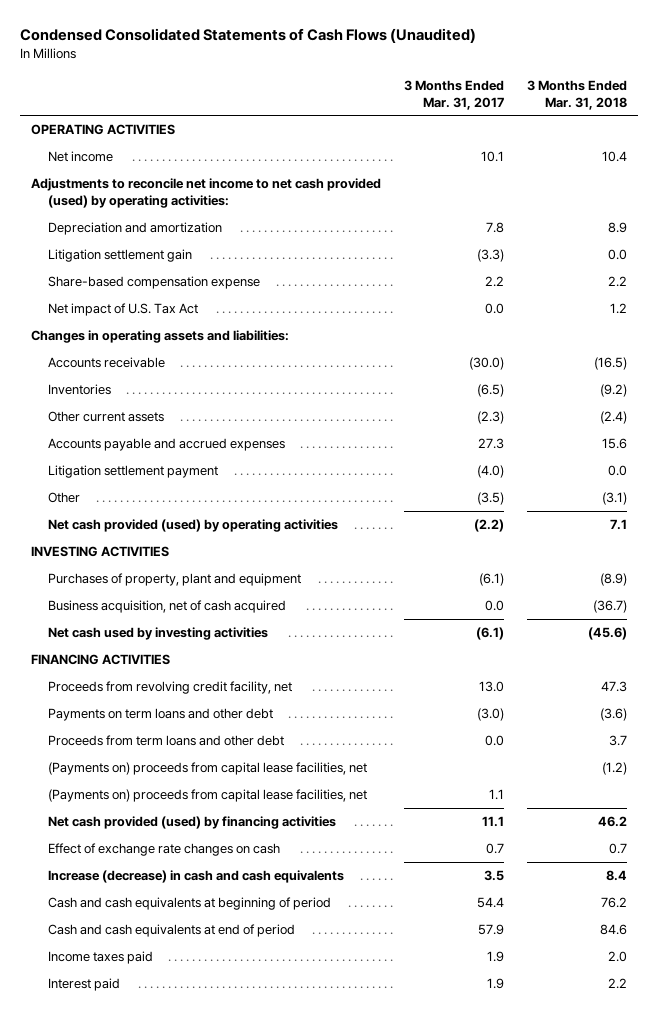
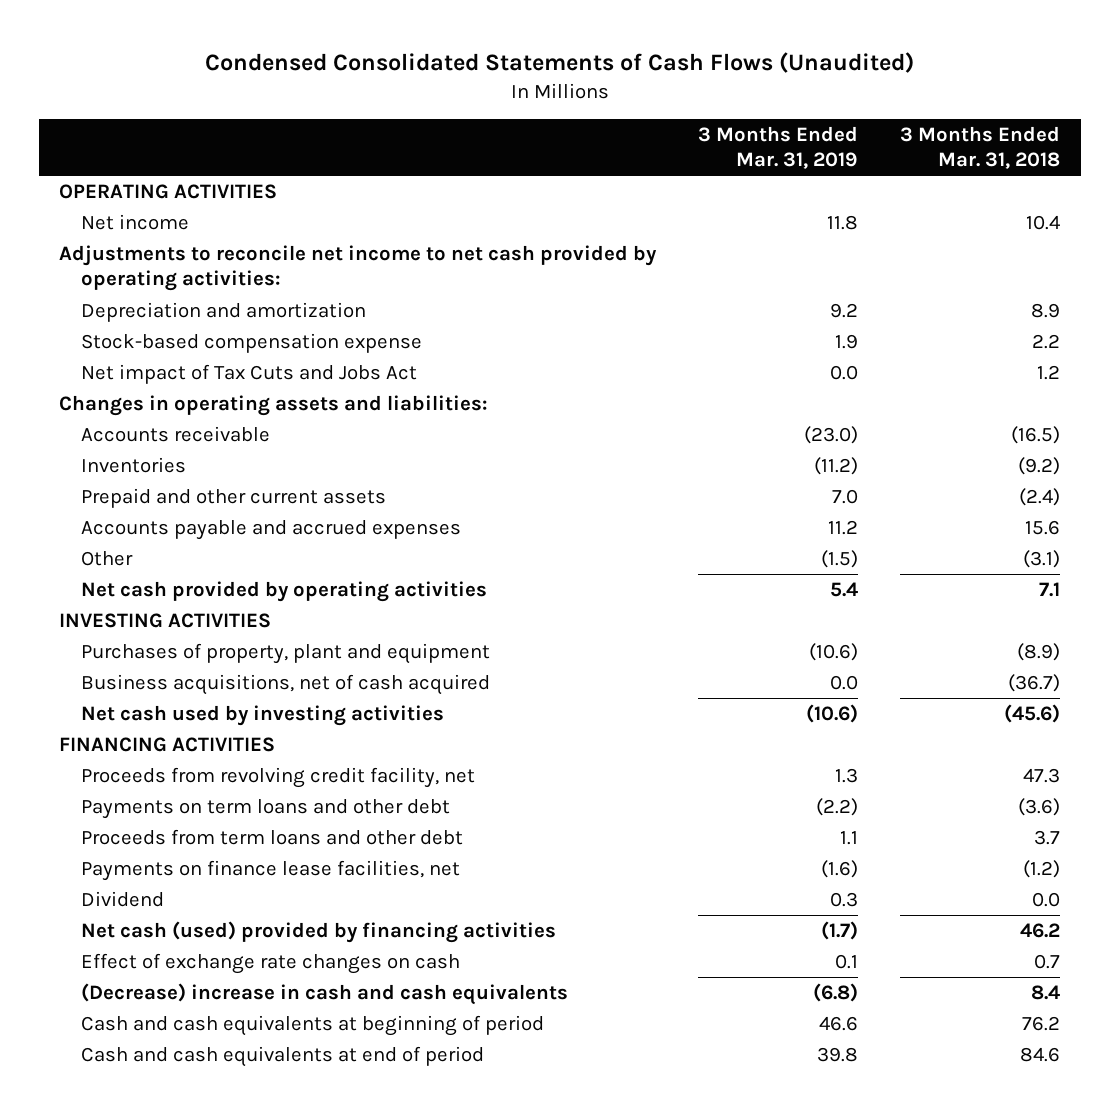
[404,79,505,110] 3 Months Ended Mar. 31, 2017 -> none
none -> [698,125,859,170] 3 Months Ended Mar. 31, 2019
[31,178,382,209] Adjustments to reconcile net income to net cash provided (used) by operating activities: -> [59,245,658,292] Adjustments to reconcile net income to net cash provided by operating activities:
[47,249,192,263] Litigation settlement gain -> none
[47,276,260,290] Share-based compensation expense -> [80,333,422,354] Stock-based compensation expense
[47,303,198,317] Net impact of U.S. Tax Act -> [80,364,417,385] Net impact of Tax Cuts and Jobs Act
[47,411,164,423] Other current assets -> [80,488,386,509] Prepaid and other current assets
[47,465,218,479] Litigation settlement payment -> none
[47,519,338,533] Net cash provided (used) by operating activities -> [80,581,487,603] Net cash provided by operating activities
[47,600,286,614] Business acquisition, net of cash acquired -> [80,674,490,696] Business acquisitions, net of cash acquired
[47,789,367,803] (Payments on) proceeds from capital lease facilities, net -> none
[47,762,367,776] (Payments on) proceeds from capital lease facilities, net -> [80,860,460,882] Payments on finance lease facilities, net
none -> [80,891,164,908] Dividend
[47,816,336,830] Net cash provided (used) by financing activities -> [80,921,556,944] Net cash (used) provided by financing activities
[47,870,344,884] Increase (decrease) in cash and cash equivalents -> [80,983,568,1006] (Decrease) increase in cash and cash equivalents
[47,951,153,965] Income taxes paid -> none
[47,978,120,992] Interest paid -> none

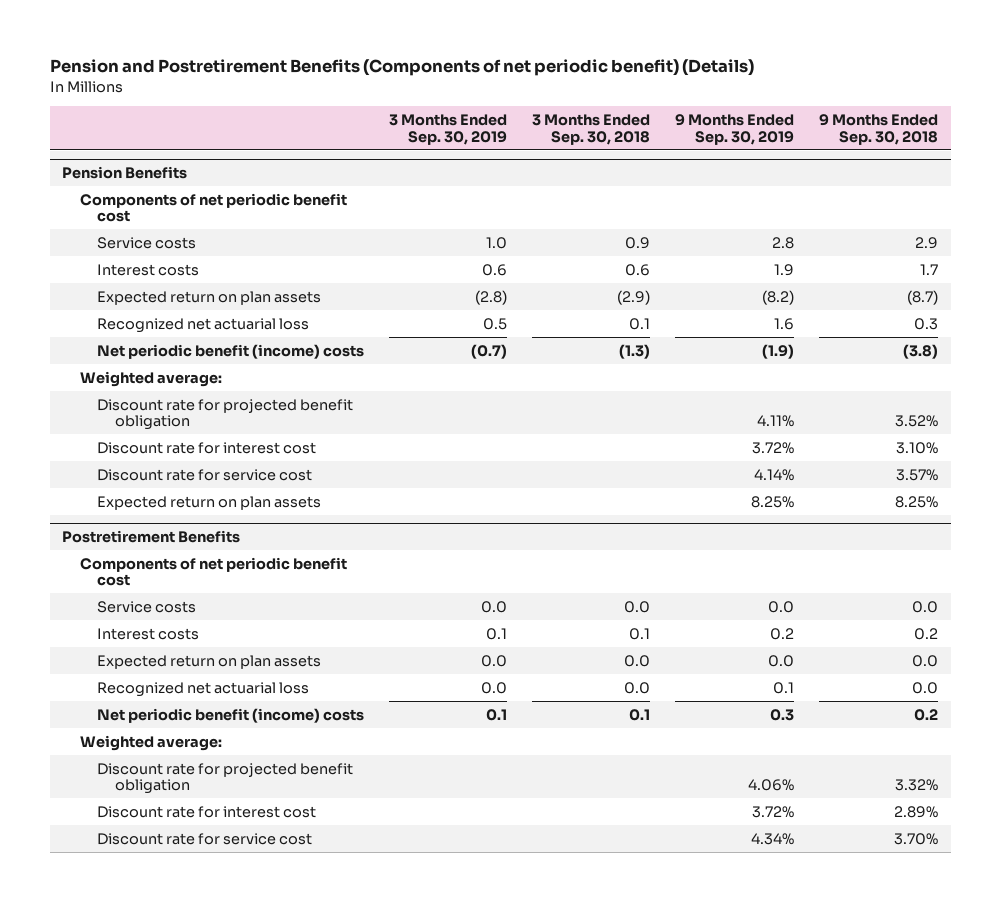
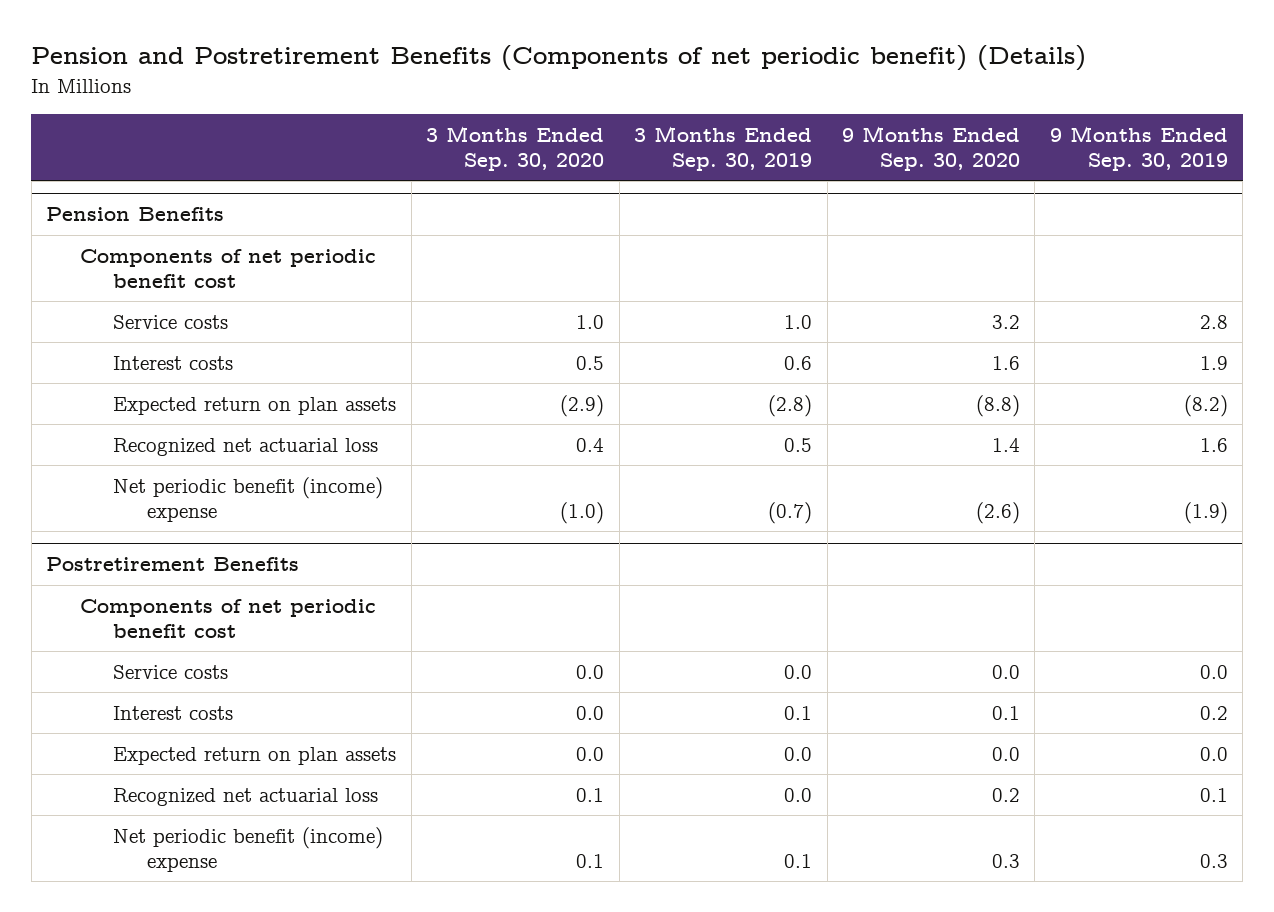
[532,113,651,145] 3 Months Ended Sep. 30, 2018 -> none
[819,113,939,145] 9 Months Ended Sep. 30, 2018 -> none
none -> [426,125,605,172] 3 Months Ended Sep. 30, 2020
none -> [841,125,1020,172] 9 Months Ended Sep. 30, 2020
[79,370,222,387] Weighted average: -> none
[97,398,354,431] Discount rate for projected benefit obligation -> none
[97,441,317,454] Discount rate for interest cost -> none
[97,468,313,481] Discount rate for service cost -> none
[97,495,322,510] Expected return on plan assets -> none
[97,343,365,359] Net periodic benefit (income) costs -> [113,476,384,523] Net periodic benefit (income) expense
[79,734,222,751] Weighted average: -> none
[97,762,354,795] Discount rate for projected benefit obligation -> none
[97,805,317,818] Discount rate for interest cost -> none
[97,832,313,845] Discount rate for service cost -> none
[97,707,365,723] Net periodic benefit (income) costs -> [113,826,384,873] Net periodic benefit (income) expense

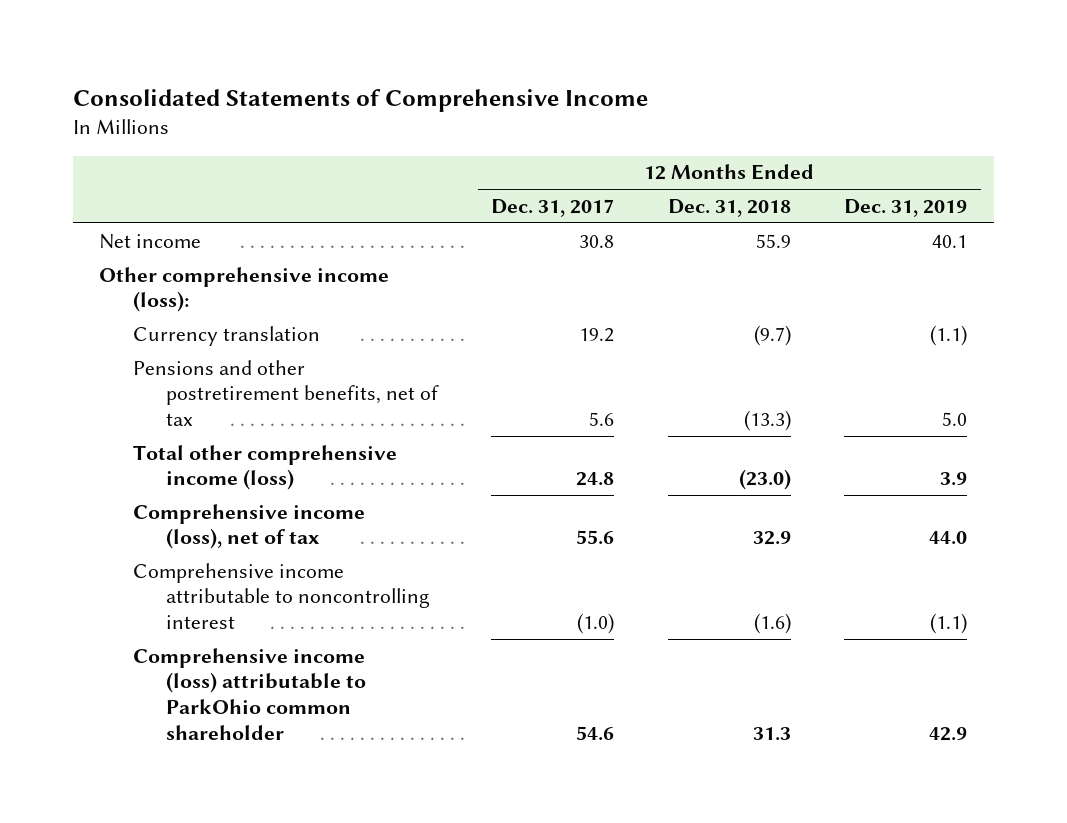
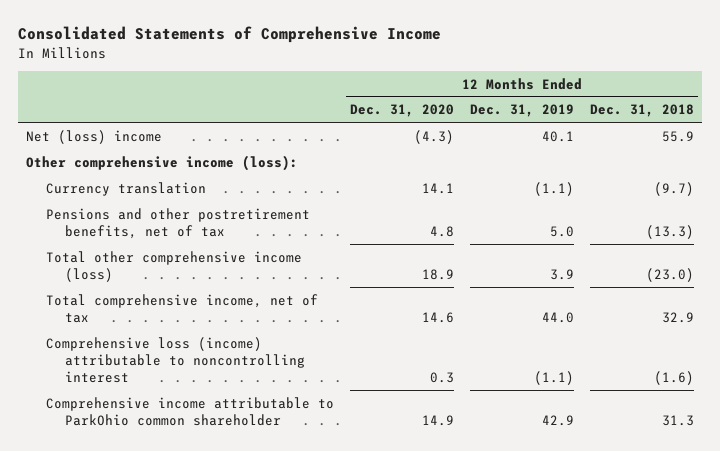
[491,199,615,218] Dec. 31, 2017 -> none
none -> [349,104,454,118] Dec. 31, 2020
[99,233,202,249] Net income -> [26,129,163,144] Net (loss) income
[132,503,365,550] Comprehensive income (loss), net of tax -> [45,293,318,323] Total comprehensive income, net of tax
[132,562,430,630] Comprehensive income attributable to noncontrolling interest -> [45,336,306,384] Comprehensive loss (income) attributable to noncontrolling interest
[132,647,366,740] Comprehensive income (loss) attributable to ParkOhio common shareholder -> [45,396,334,426] Comprehensive income attributable to ParkOhio common shareholder

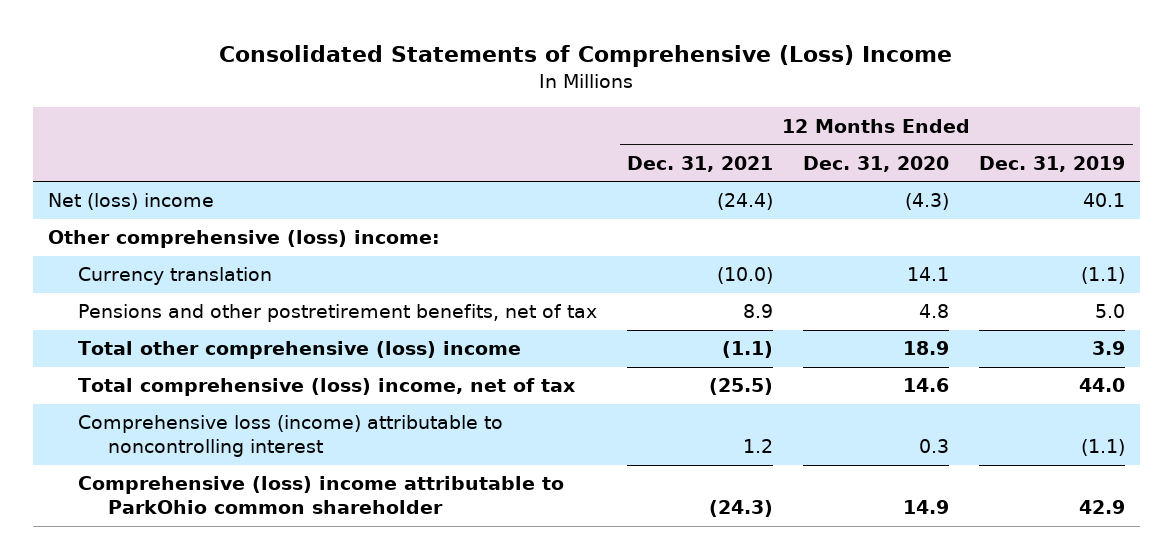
[18,26,442,44] Consolidated Statements of Comprehensive Income -> [219,45,953,68] Consolidated Statements of Comprehensive (Loss) Income
[590,104,695,118] Dec. 31, 2018 -> none
none -> [627,155,774,172] Dec. 31, 2021
[26,154,299,171] Other comprehensive income (loss): -> [47,230,440,249] Other comprehensive (loss) income:
[45,250,302,282] Total other comprehensive income (loss) -> [78,341,522,360] Total other comprehensive (loss) income
[45,293,318,323] Total comprehensive income, net of tax -> [78,378,576,397] Total comprehensive (loss) income, net of tax
[45,396,334,426] Comprehensive income attributable to ParkOhio common shareholder -> [78,476,565,515] Comprehensive (loss) income attributable to ParkOhio common shareholder

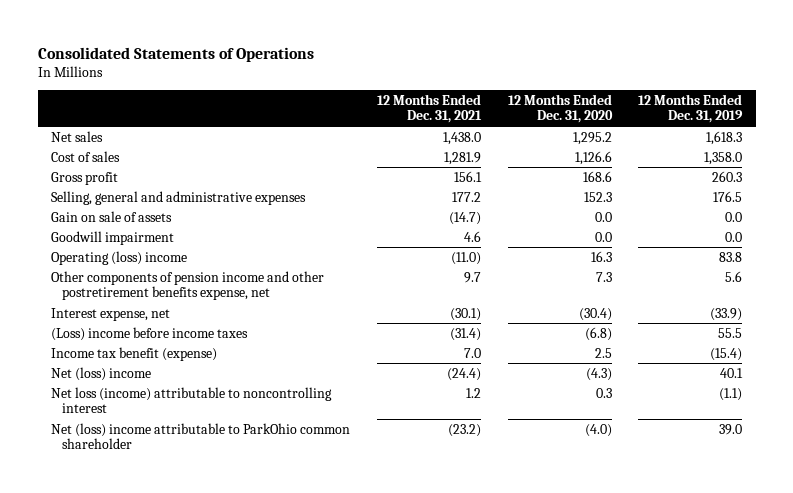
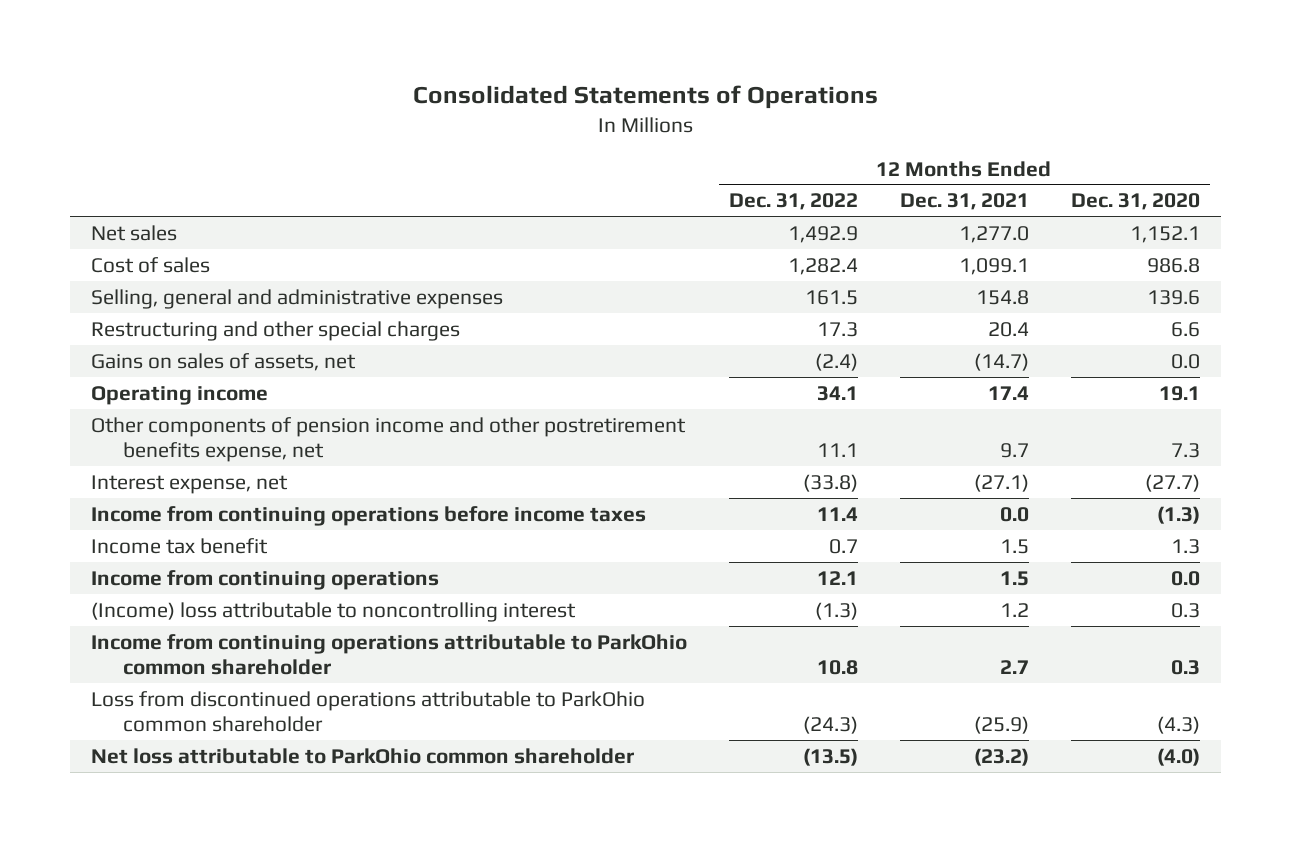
[638,93,744,124] 12 Months Ended Dec. 31, 2019 -> none
none -> [729,193,859,211] Dec. 31, 2022
[51,171,119,185] Gross profit -> none
[51,230,175,245] Goodwill impairment -> none
[442,131,481,145] 1,438.0 -> [958,225,1029,243] 1,277.0
[572,131,612,145] 1,295.2 -> [1129,225,1200,243] 1,152.1
[443,151,481,165] 1,281.9 -> [958,257,1029,275] 1,099.1
[574,150,612,165] 1,126.6 -> [1146,257,1200,273] 986.8
[451,191,481,202] 177.2 -> [975,289,1029,305] 154.8
[583,191,612,202] 152.3 -> [1146,289,1200,305] 139.6
none -> [91,320,461,341] Restructuring and other special charges
[51,210,173,222] Gain on sale of assets -> [91,352,357,371] Gains on sales of assets, net
[51,250,188,265] Operating (loss) income -> [91,385,269,405] Operating income
[450,251,481,265] (11.0) -> [987,385,1029,400] 17.4
[590,250,612,262] 16.3 -> [1158,385,1200,401] 19.1
[51,366,152,381] Net (loss) income -> none
[449,307,481,321] (30.1) -> [973,473,1029,492] (27.1)
[578,307,612,321] (30.4) -> [1144,473,1200,492] (27.7)
[51,326,249,341] (Loss) income before income taxes -> [91,505,647,526] Income from continuing operations before income taxes
[449,327,481,341] (31.4) -> [999,506,1029,522] 0.0
[584,326,612,341] (6.8) -> [1156,505,1200,524] (1.3)
[51,346,218,361] Income tax benefit (expense) -> [91,537,269,554] Income tax benefit
[463,347,481,358] 7.0 -> [999,538,1029,554] 1.5
[594,347,612,358] 2.5 -> [1170,538,1200,554] 1.3
none -> [91,569,440,590] Income from continuing operations
[51,386,333,414] Net loss (income) attributable to noncontrolling interest -> [91,601,577,622] (Income) loss attributable to noncontrolling interest
none -> [91,633,688,676] Income from continuing operations attributable to ParkOhio common shareholder
none -> [91,690,646,733] Loss from discontinued operations attributable to ParkOhio common shareholder
[51,422,351,450] Net (loss) income attributable to ParkOhio common shareholder -> [91,747,635,764] Net loss attributable to ParkOhio common shareholder

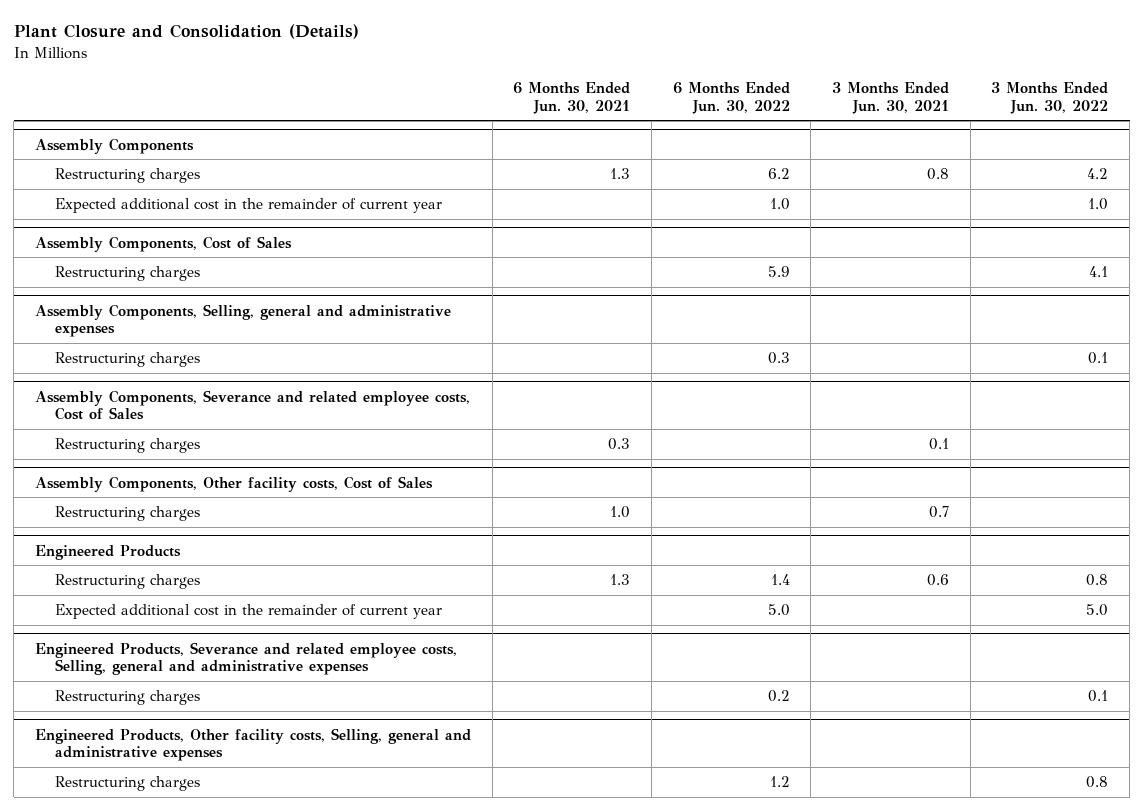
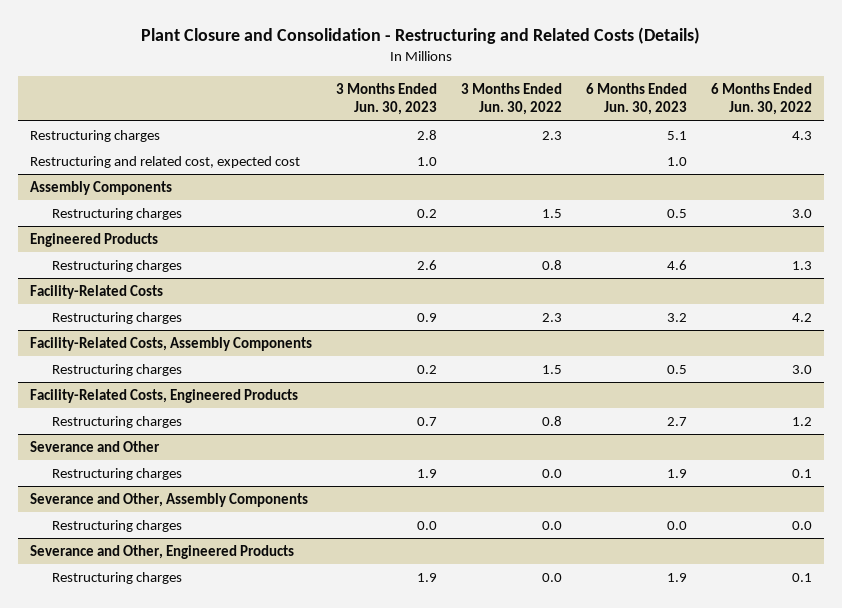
[13,24,359,40] Plant Closure and Consolidation (Details) -> [141,26,701,44] Plant Closure and Consolidation - Restructuring and Related Costs (Details)
[513,82,631,114] 6 Months Ended Jun. 30, 2021 -> none
[832,82,950,114] 3 Months Ended Jun. 30, 2021 -> none
none -> [335,82,437,116] 3 Months Ended Jun. 30, 2023
none -> [586,82,688,116] 6 Months Ended Jun. 30, 2023
none -> [29,129,160,142] Restructuring charges
none -> [29,155,300,168] Restructuring and related cost, expected cost
[55,198,443,214] Expected additional cost in the remainder of current year -> none
[34,235,292,252] Assembly Components, Cost of Sales -> none
[55,266,201,282] Restructuring charges -> none
[34,303,451,338] Assembly Components, Selling, general and administrative expenses -> none
[55,352,201,368] Restructuring charges -> none
[34,389,470,421] Assembly Components, Severance and related employee costs, Cost of Sales -> none
[55,438,201,454] Restructuring charges -> none
[34,475,433,492] Assembly Components, Other facility costs, Cost of Sales -> none
[55,506,201,522] Restructuring charges -> none
[767,168,790,180] 6.2 -> [792,208,813,218] 3.0
[1087,168,1109,180] 4.2 -> [542,208,563,218] 1.5
[55,604,443,620] Expected additional cost in the remainder of current year -> none
[34,641,457,676] Engineered Products, Severance and related employee costs, Selling, general and administrative expenses -> none
[34,727,471,762] Engineered Products, Other facility costs, Selling, general and administrative expenses -> none
[770,574,790,586] 1.4 -> [792,260,813,270] 1.3
none -> [29,284,163,299] Facility-Related Costs
[767,690,790,703] 0.2 -> [792,312,813,322] 4.2
[1088,690,1109,703] 0.1 -> [542,312,563,322] 2.3
none -> [29,336,312,351] Facility-Related Costs, Assembly Components
none -> [52,363,183,376] Restructuring charges
none -> [29,388,298,403] Facility-Related Costs, Engineered Products
none -> [29,440,160,452] Severance and Other
none -> [52,467,183,480] Restructuring charges
none -> [29,492,308,507] Severance and Other, Assembly Components
none -> [52,519,183,532] Restructuring charges
none -> [29,544,294,559] Severance and Other, Engineered Products
none -> [52,571,183,584] Restructuring charges

